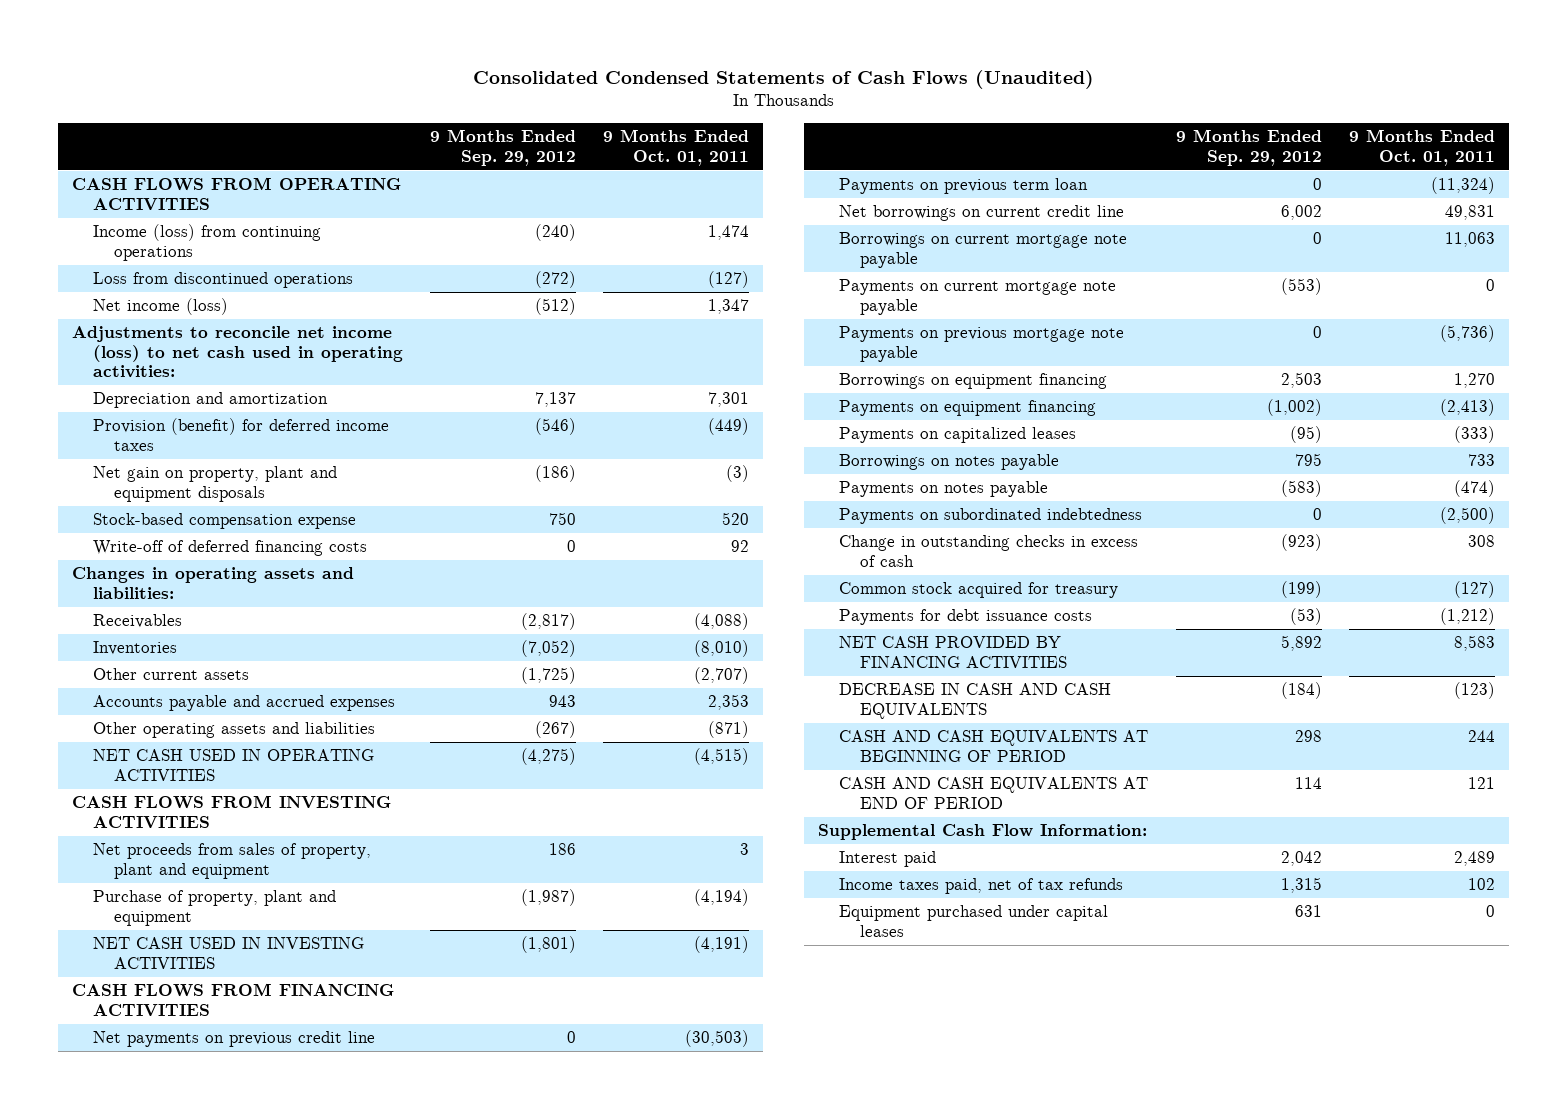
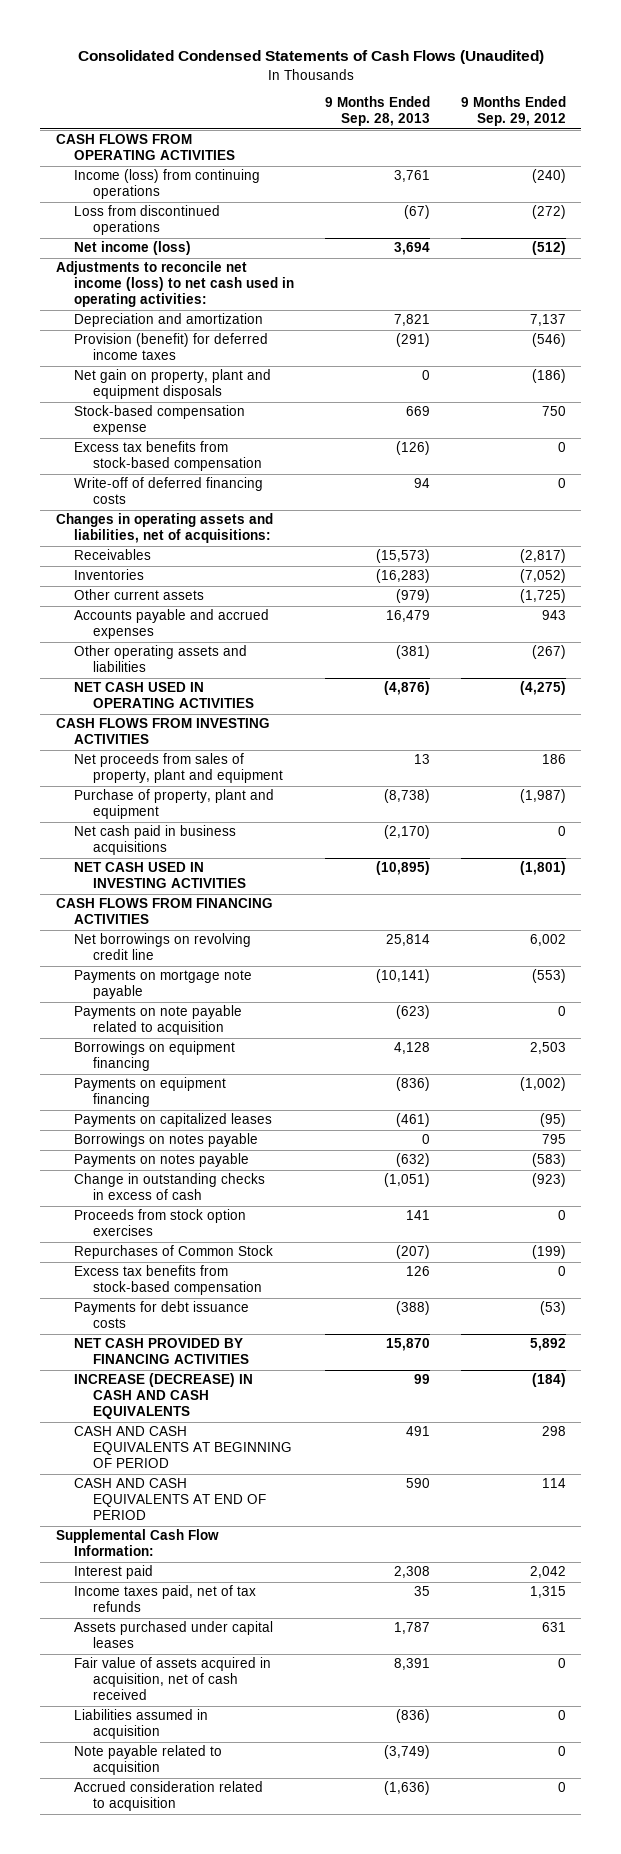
[603,129,750,166] 9 Months Ended Oct. 01, 2011 -> none
none -> [324,96,430,127] 9 Months Ended Sep. 28, 2013
none -> [74,441,262,472] Excess tax benefits from stock-based compensation
[71,567,354,599] Changes in operating assets and liabilities: -> [55,513,273,544] Changes in operating assets and liabilities, net of acquisitions:
none -> [74,825,237,856] Net cash paid in business acquisitions
[92,1031,375,1048] Net payments on previous credit line -> none
[838,178,1088,195] Payments on previous term loan -> none
[838,232,1127,268] Borrowings on current mortgage note payable -> none
[838,326,1124,362] Payments on previous mortgage note payable -> none
[838,205,1124,222] Net borrowings on current credit line -> [74,933,252,961] Net borrowings on revolving credit line
[838,279,1116,315] Payments on current mortgage note payable -> [74,970,253,1000] Payments on mortgage note payable
none -> [74,1005,243,1036] Payments on note payable related to acquisition
[838,508,1142,525] Payments on subordinated indebtedness -> none
none -> [74,1209,247,1237] Proceeds from stock option exercises
[838,582,1118,599] Common stock acquired for treasury -> [74,1245,274,1260] Repurchases of Common Stock
none -> [74,1265,262,1296] Excess tax benefits from stock-based compensation
[838,683,1111,719] DECREASE IN CASH AND CASH EQUIVALENTS -> [74,1373,254,1420] INCREASE (DECREASE) IN CASH AND CASH EQUIVALENTS
[838,905,1108,937] Equipment purchased under capital leases -> [74,1621,274,1649] Assets purchased under capital leases
none -> [74,1657,272,1701] Fair value of assets acquired in acquisition, net of cash received
none -> [74,1709,209,1740] Liabilities assumed in acquisition
none -> [74,1745,223,1776] Note payable related to acquisition
none -> [74,1781,264,1812] Accrued consideration related to acquisition

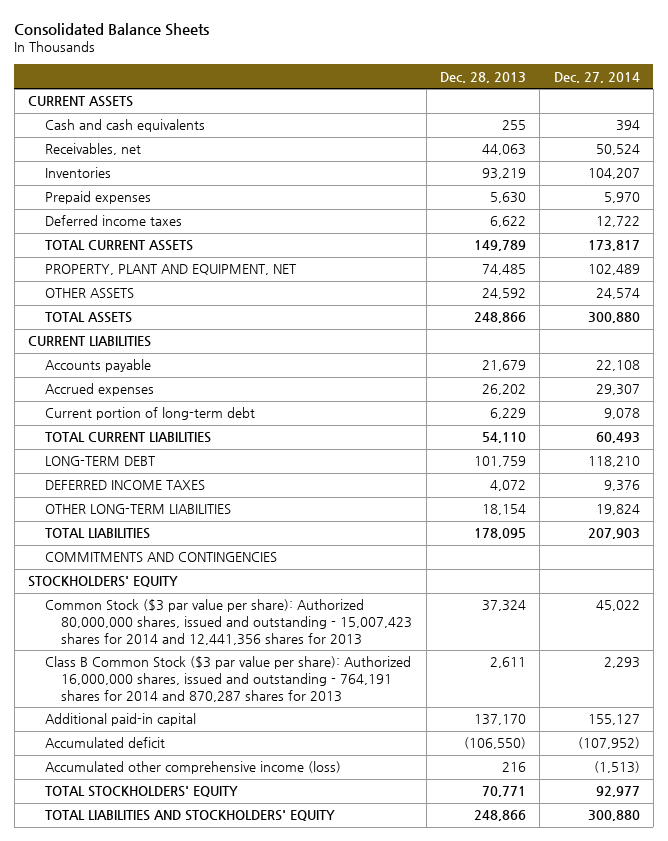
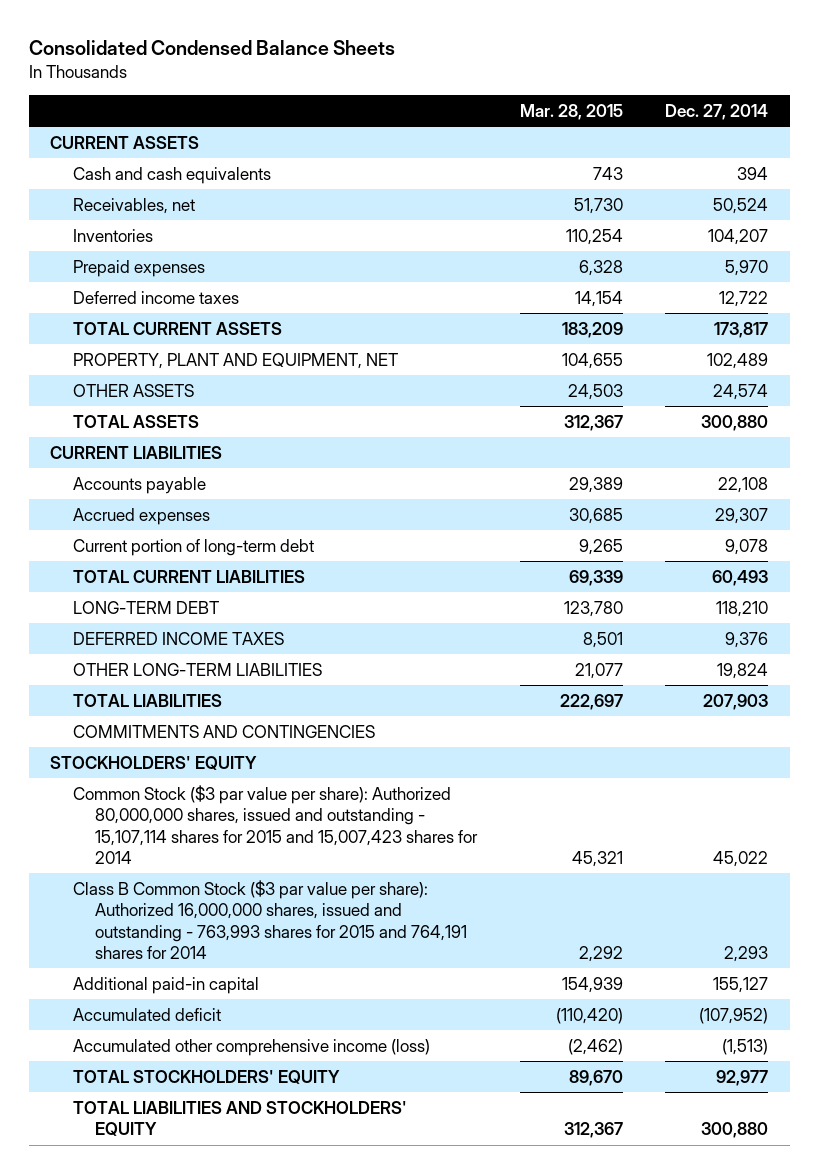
[14,23,210,37] Consolidated Balance Sheets -> [29,40,396,56] Consolidated Condensed Balance Sheets
[440,71,527,83] Dec. 28, 2013 -> none
none -> [519,103,623,120] Mar. 28, 2015
[44,599,413,645] Common Stock ($3 par value per share): Authorized 80,000,000 shares, issued and outstanding - 15,007,423 shares for 2014 and 12,441,356 shares for 2013 -> [72,784,478,864] Common Stock ($3 par value per share): Authorized 80,000,000 shares, issued and outstanding - 15,107,114 shares for 2015 and 15,007,423 shares for 2014
[44,656,411,702] Class B Common Stock ($3 par value per share): Authorized 16,000,000 shares, issued and outstanding - 764,191 shares for 2014 and 870,287 shares for 2013 -> [72,879,467,959] Class B Common Stock ($3 par value per share): Authorized 16,000,000 shares, issued and outstanding - 763,993 shares for 2015 and 764,191 shares for 2014

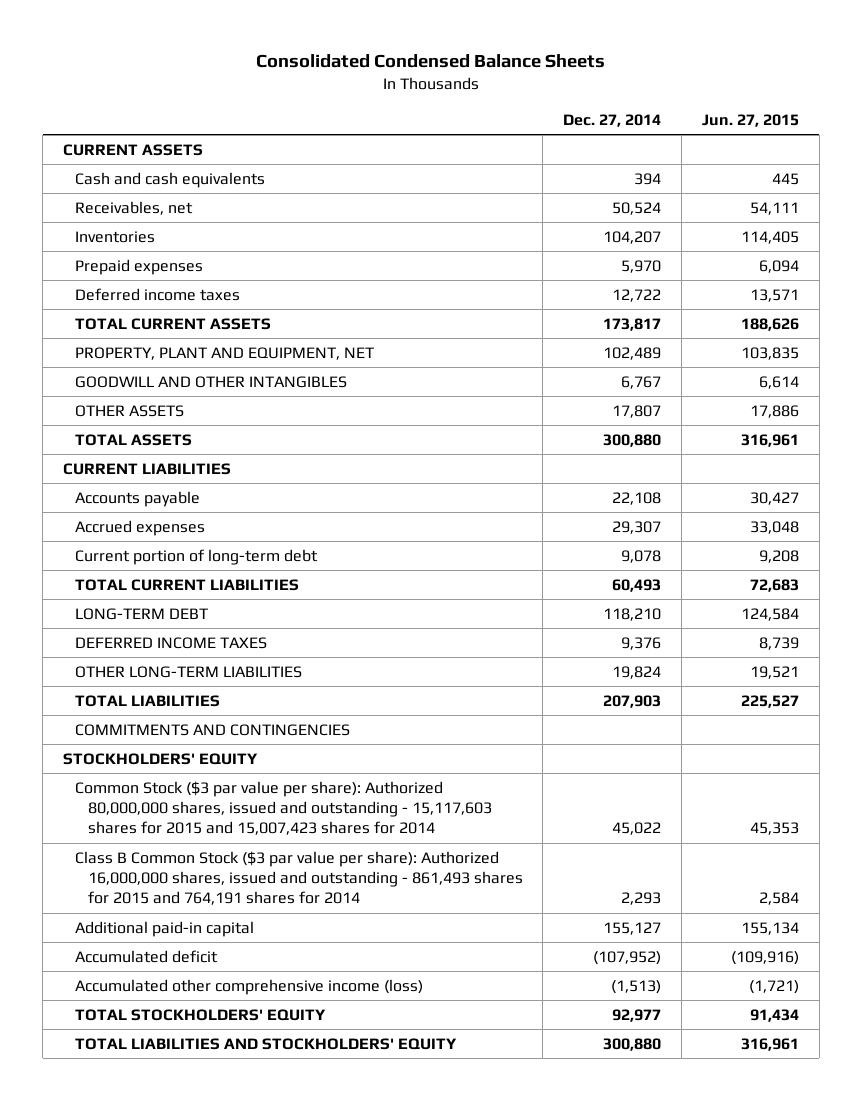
[519,103,623,120] Mar. 28, 2015 -> none
none -> [702,113,800,127] Jun. 27, 2015
none -> [75,375,348,388] GOODWILL AND OTHER INTANGIBLES
[713,383,769,400] 24,574 -> [612,404,662,418] 17,807
[72,784,478,864] Common Stock ($3 par value per share): Authorized 80,000,000 shares, issued and outstanding - 15,107,114 shares for 2015 and 15,007,423 shares for 2014 -> [75,780,492,836] Common Stock ($3 par value per share): Authorized 80,000,000 shares, issued and outstanding - 15,117,603 shares for 2015 and 15,007,423 shares for 2014
[72,879,467,959] Class B Common Stock ($3 par value per share): Authorized 16,000,000 shares, issued and outstanding - 763,993 shares for 2015 and 764,191 shares for 2014 -> [75,850,523,906] Class B Common Stock ($3 par value per share): Authorized 16,000,000 shares, issued and outstanding - 861,493 shares for 2015 and 764,191 shares for 2014

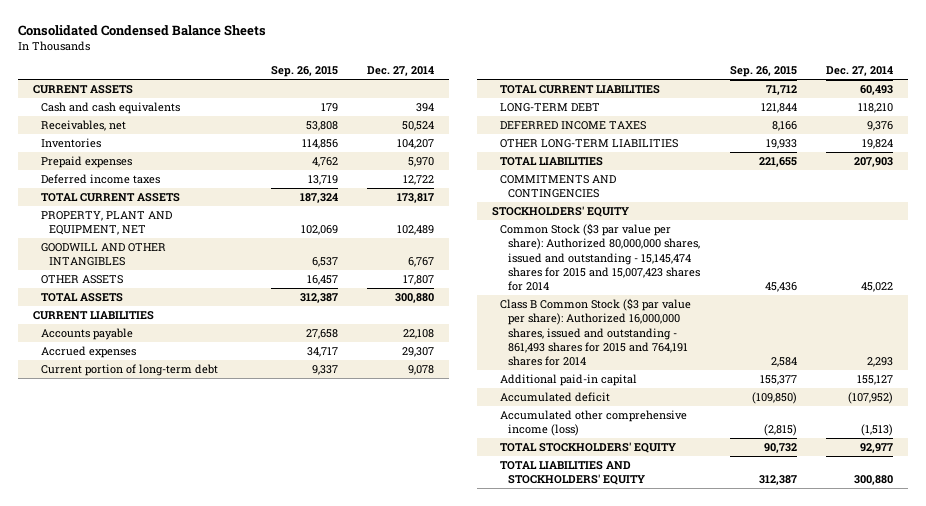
[702,113,800,127] Jun. 27, 2015 -> none
none -> [270,66,338,78] Sep. 26, 2015
[75,780,492,836] Common Stock ($3 par value per share): Authorized 80,000,000 shares, issued and outstanding - 15,117,603 shares for 2015 and 15,007,423 shares for 2014 -> [499,222,701,292] Common Stock ($3 par value per share): Authorized 80,000,000 shares, issued and outstanding - 15,145,474 shares for 2015 and 15,007,423 shares for 2014

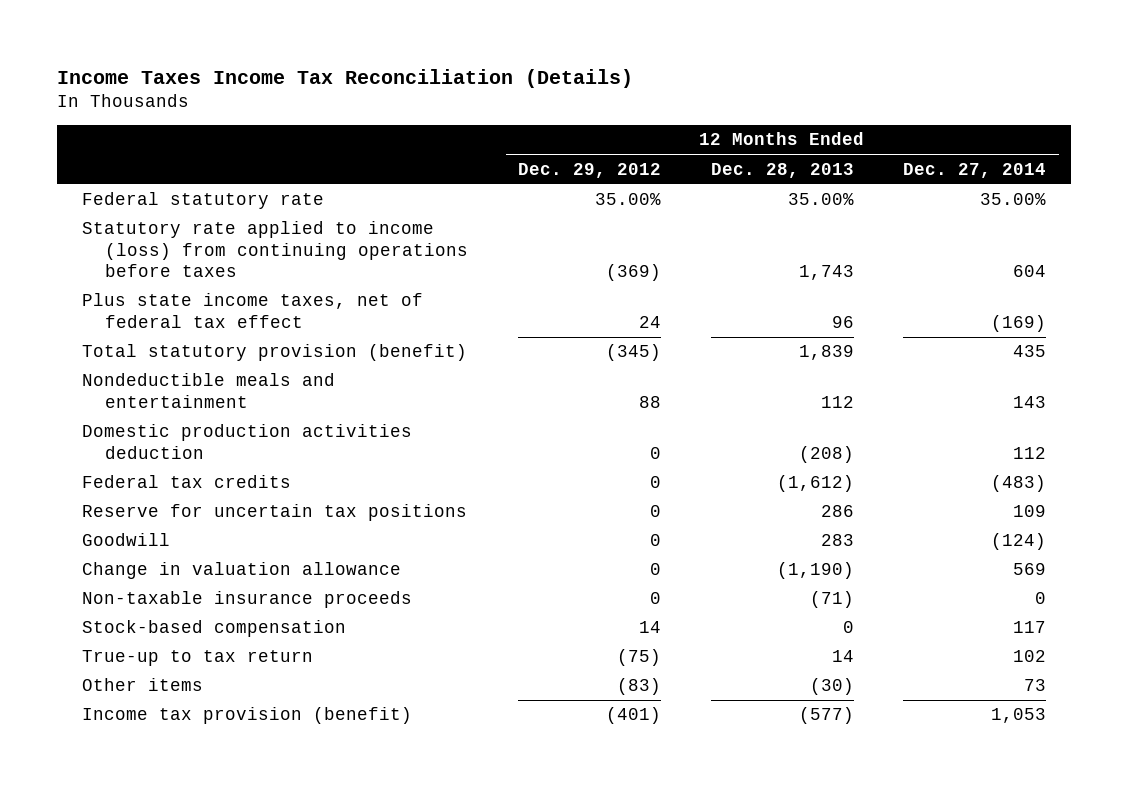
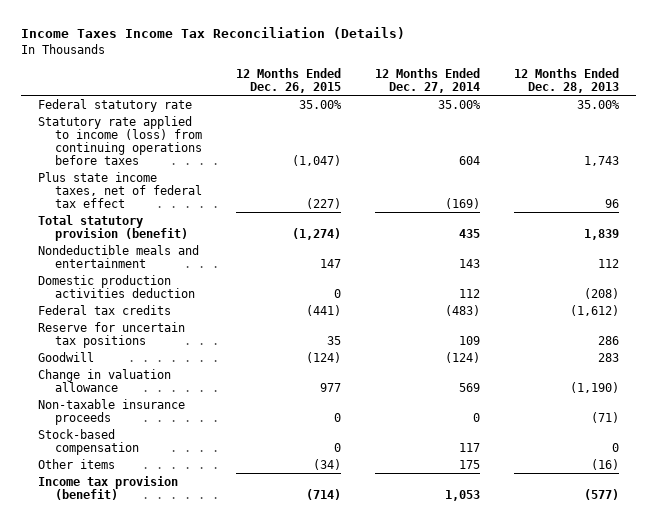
[518,162,662,178] Dec. 29, 2012 -> none
none -> [236,67,342,93] 12 Months Ended Dec. 26, 2015
[81,650,313,667] True-up to tax return -> none
[809,678,854,696] (30) -> [591,458,620,470] (16)
[1024,679,1047,692] 73 -> [459,459,481,469] 175

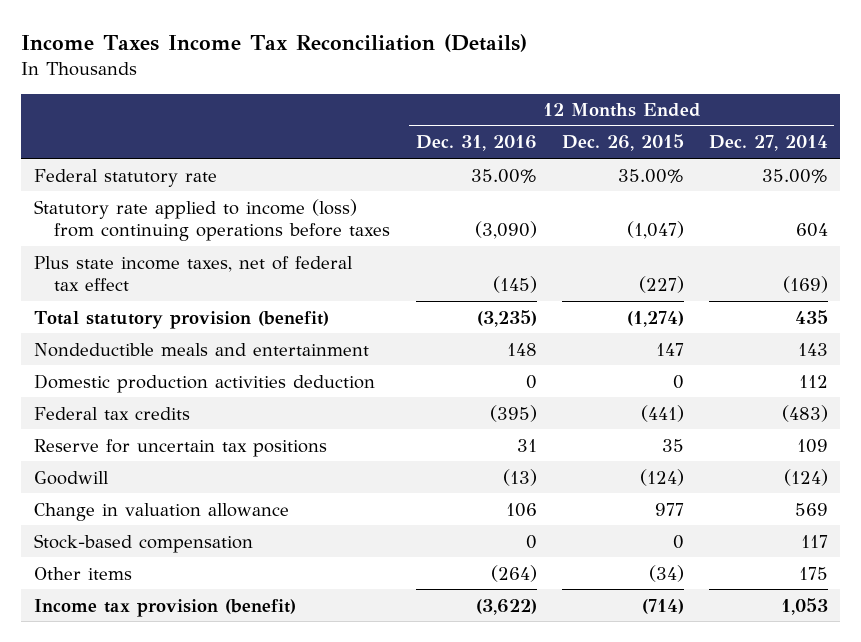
[514,67,620,93] 12 Months Ended Dec. 28, 2013 -> none
none -> [415,135,537,152] Dec. 31, 2016
[37,398,185,425] Non-taxable insurance proceeds -> none

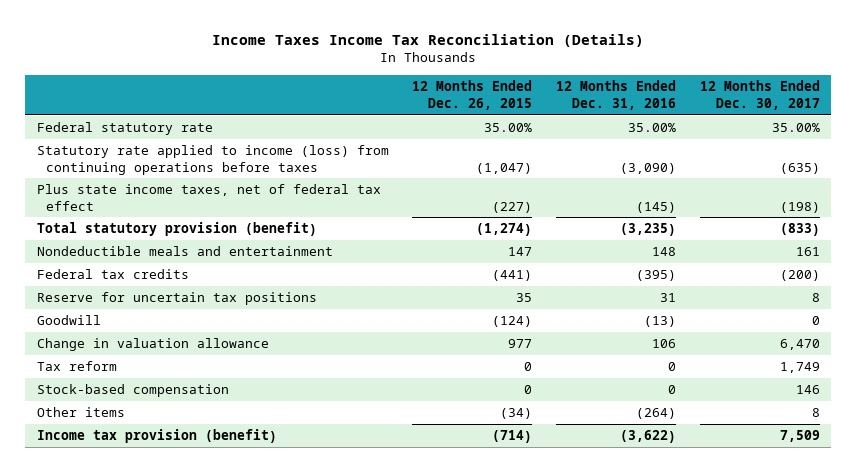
[708,135,828,152] Dec. 27, 2014 -> none
none -> [699,80,820,110] 12 Months Ended Dec. 30, 2017
[33,373,375,393] Domestic production activities deduction -> none
none -> [36,361,117,372] Tax reform

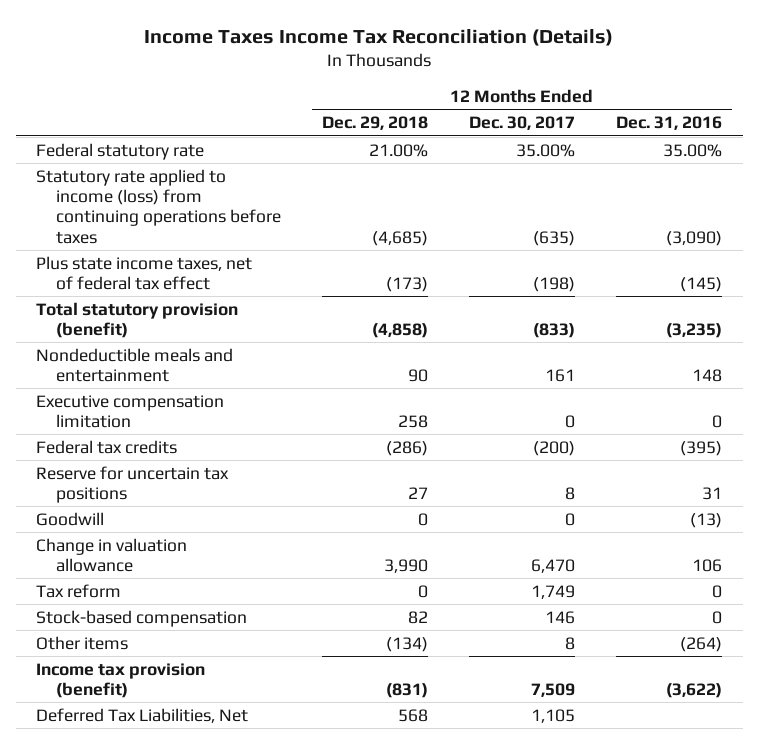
[412,80,533,110] 12 Months Ended Dec. 26, 2015 -> none
none -> [322,116,429,131] Dec. 29, 2018
none -> [36,394,225,428] Executive compensation limitation
none -> [36,707,249,723] Deferred Tax Liabilities, Net

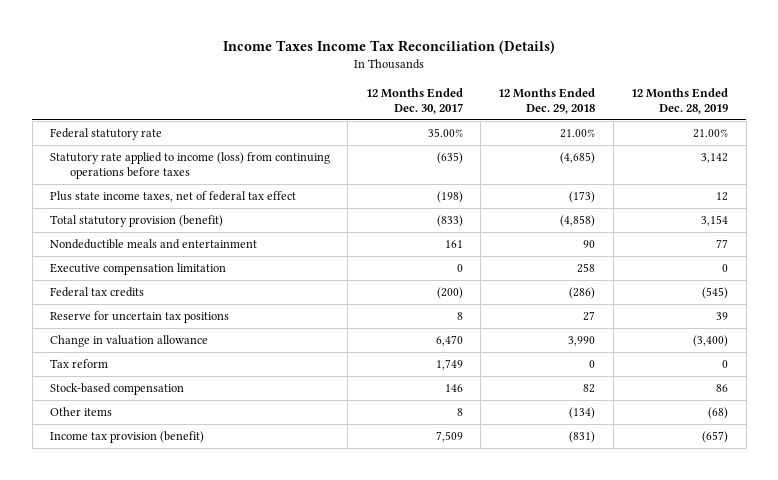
[616,116,723,131] Dec. 31, 2016 -> none
none -> [631,87,729,114] 12 Months Ended Dec. 28, 2019
[36,511,105,526] Goodwill -> none
[36,707,249,723] Deferred Tax Liabilities, Net -> none

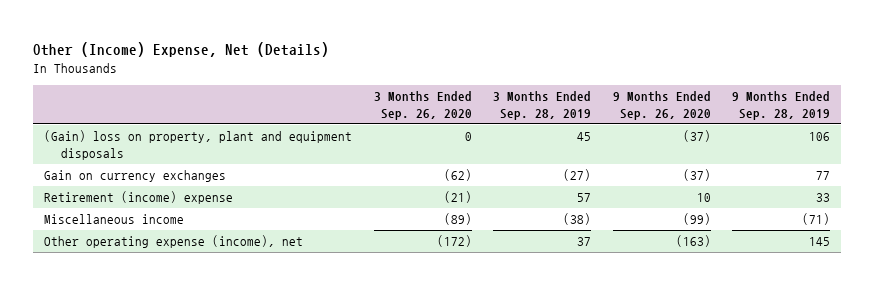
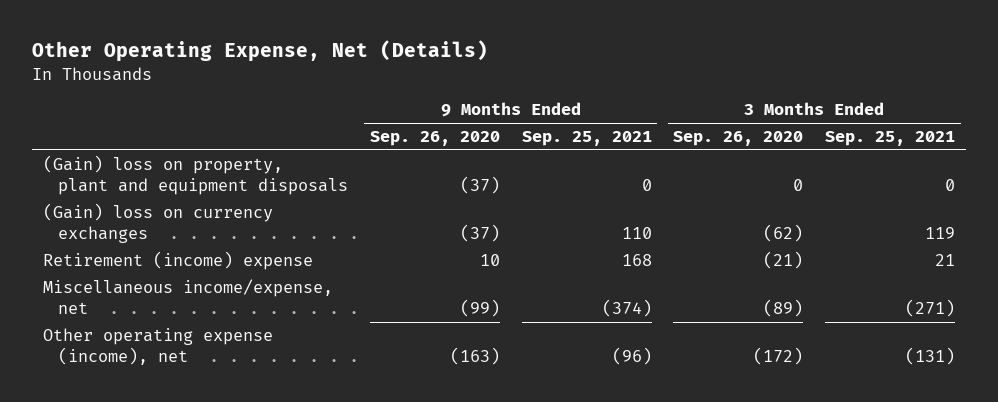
[33,41,330,57] Other (Income) Expense, Net (Details) -> [31,40,488,63] Other Operating Expense, Net (Details)
[493,91,592,120] 3 Months Ended Sep. 28, 2019 -> none
[732,91,831,120] 9 Months Ended Sep. 28, 2019 -> none
none -> [521,131,652,147] Sep. 25, 2021
none -> [825,131,956,147] Sep. 25, 2021
[44,170,227,183] Gain on currency exchanges -> [42,203,273,244] (Gain) loss on currency exchanges
[44,214,185,225] Miscellaneous income -> [42,279,333,315] Miscellaneous income/expense, net

